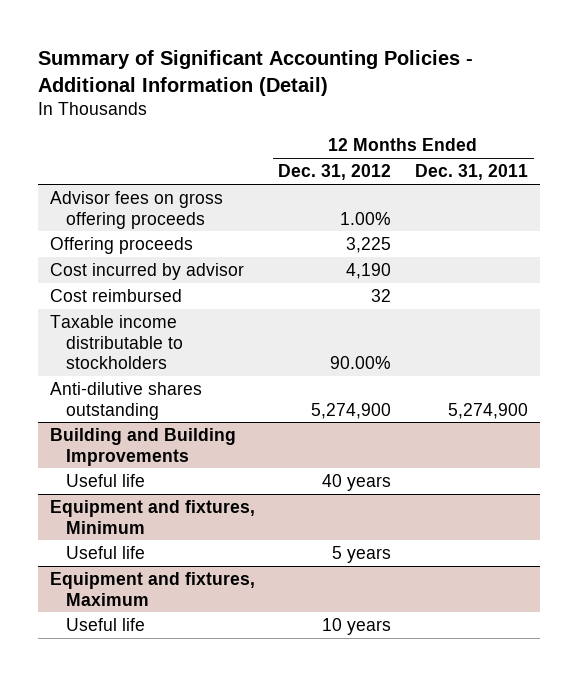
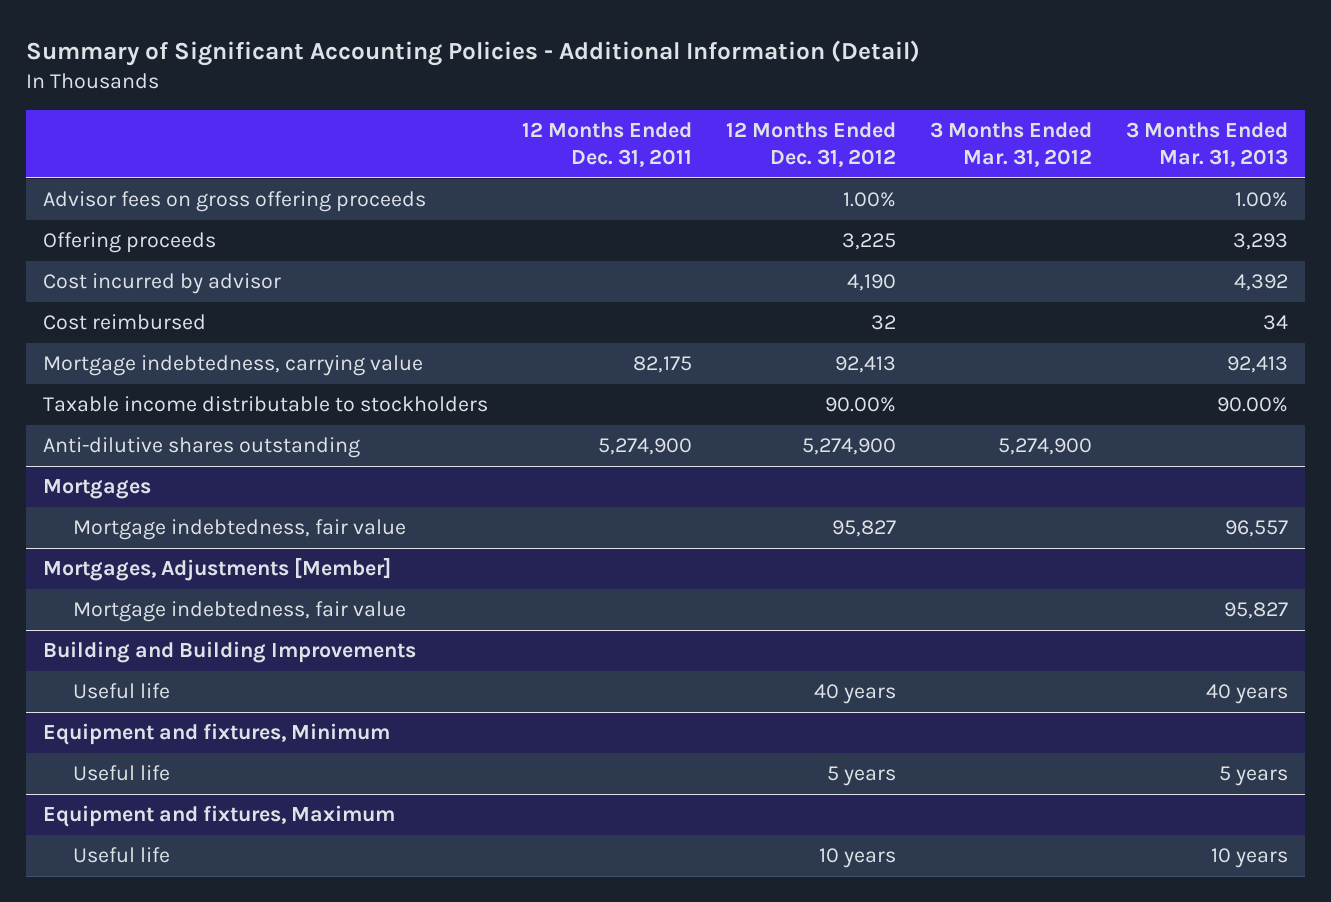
none -> [929,121,1092,168] 3 Months Ended Mar. 31, 2012
none -> [1125,121,1288,168] 3 Months Ended Mar. 31, 2013
none -> [43,355,424,377] Mortgage indebtedness, carrying value
none -> [43,479,152,500] Mortgages
none -> [72,519,406,541] Mortgage indebtedness, fair value
none -> [43,558,392,582] Mortgages, Adjustments [Member]
none -> [72,601,406,623] Mortgage indebtedness, fair value

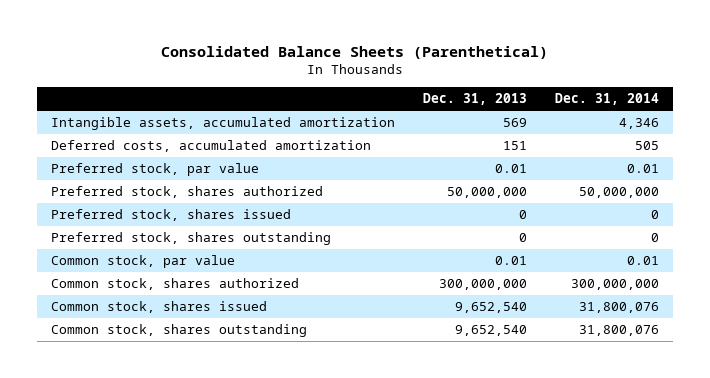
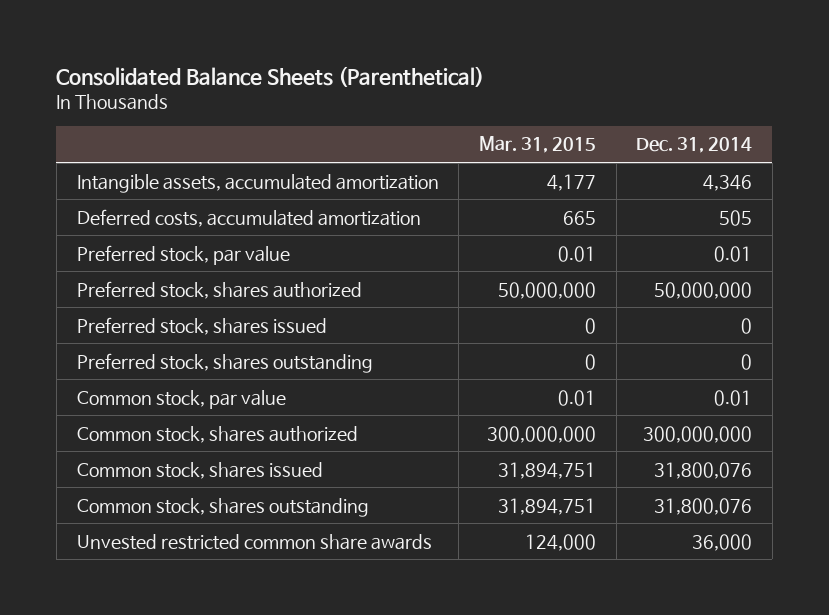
[423,93,528,106] Dec. 31, 2013 -> none
none -> [478,136,596,154] Mar. 31, 2015
none -> [76,533,432,550] Unvested restricted common share awards

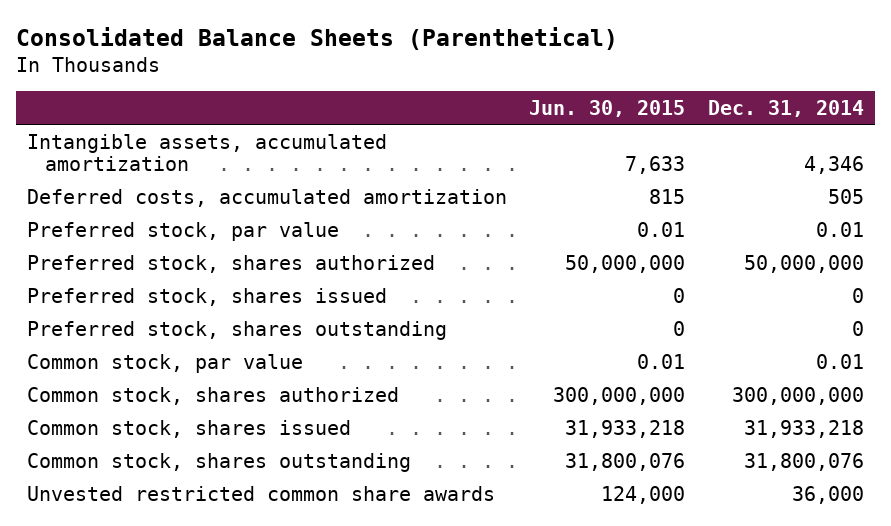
[478,136,596,154] Mar. 31, 2015 -> none
none -> [529,100,686,118] Jun. 30, 2015
[654,461,753,479] 31,800,076 -> [744,419,865,438] 31,933,218

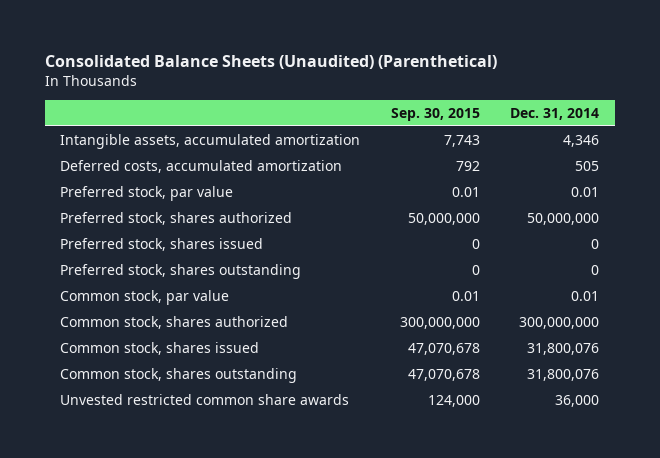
[15,26,618,50] Consolidated Balance Sheets (Parenthetical) -> [44,54,497,69] Consolidated Balance Sheets (Unaudited) (Parenthetical)
[529,100,686,118] Jun. 30, 2015 -> none
none -> [390,107,480,121] Sep. 30, 2015
[744,419,865,438] 31,933,218 -> [527,343,600,356] 31,800,076

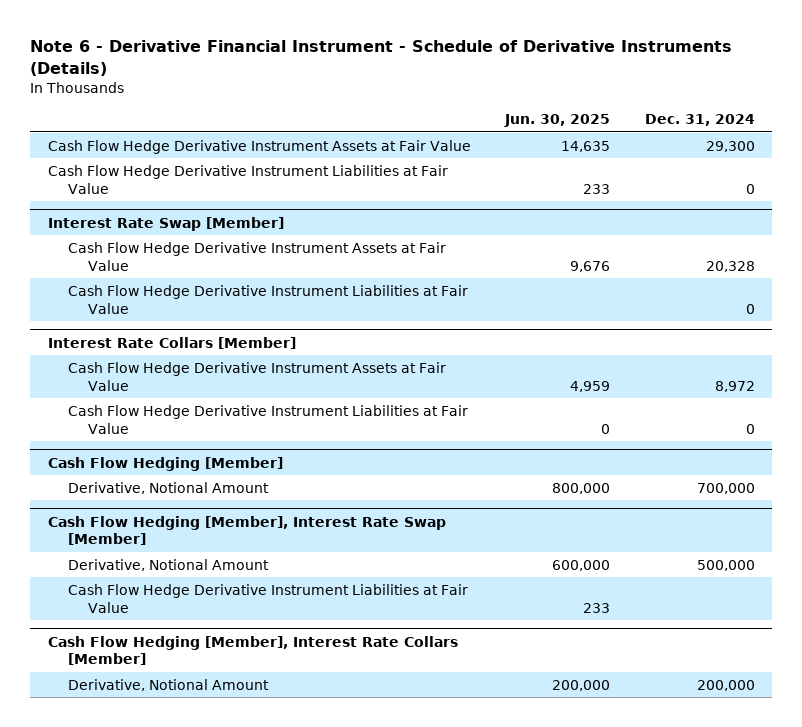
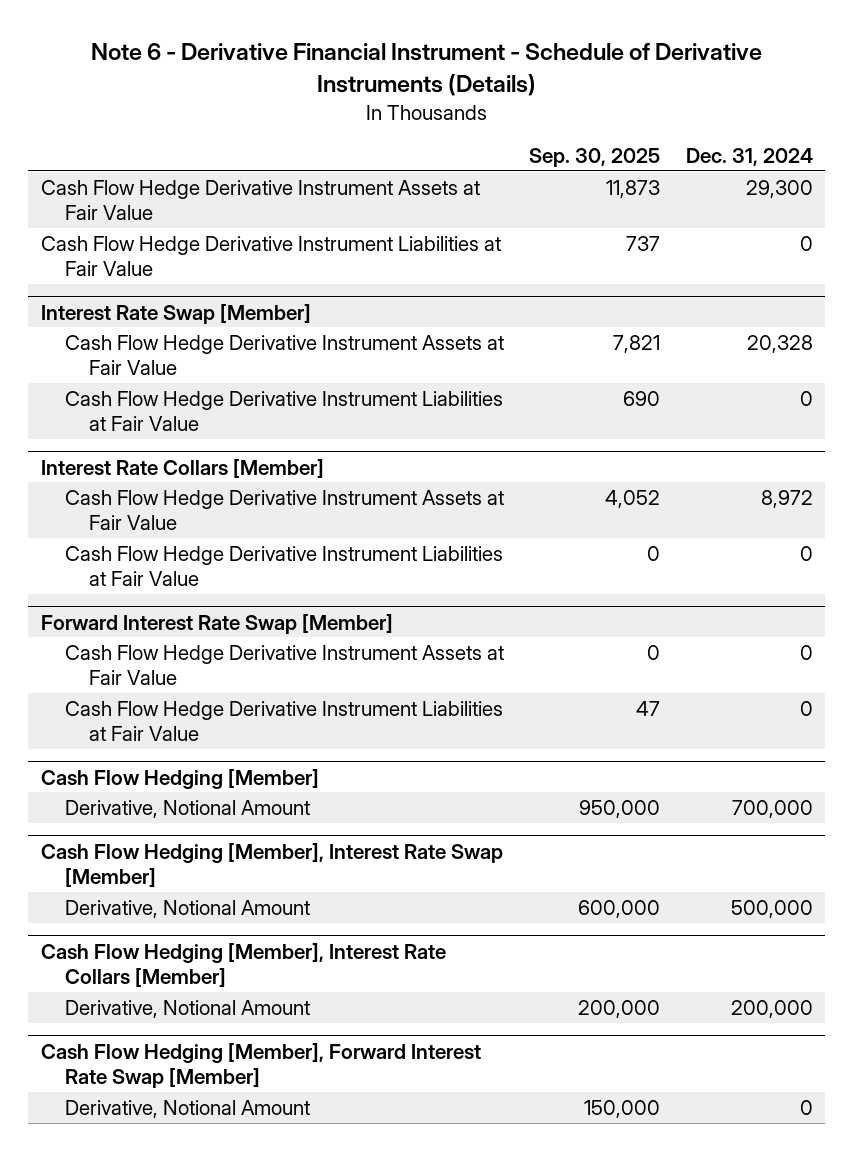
[504,114,611,128] Jun. 30, 2025 -> none
none -> [529,147,661,167] Sep. 30, 2025
none -> [41,613,394,634] Forward Interest Rate Swap [Member]
none -> [64,644,504,686] Cash Flow Hedge Derivative Instrument Assets at Fair Value
none -> [64,700,503,742] Cash Flow Hedge Derivative Instrument Liabilities at Fair Value
[67,583,468,613] Cash Flow Hedge Derivative Instrument Liabilities at Fair Value -> none
none -> [41,1042,482,1089] Cash Flow Hedging [Member], Forward Interest Rate Swap [Member]
none -> [64,1099,310,1118] Derivative, Notional Amount

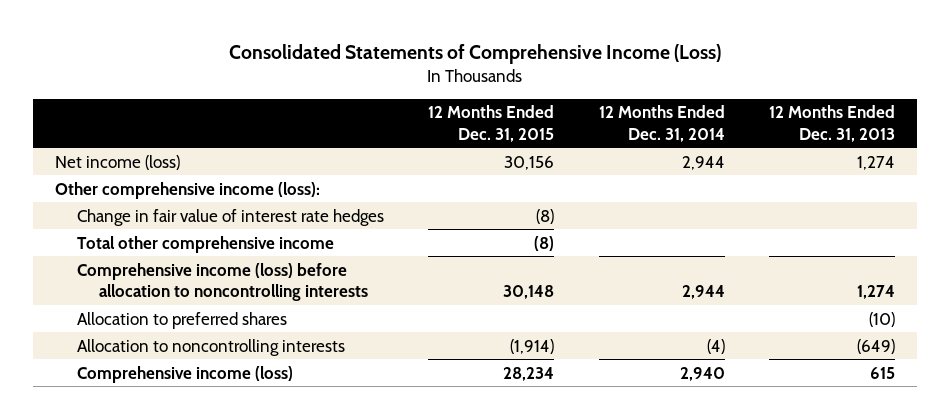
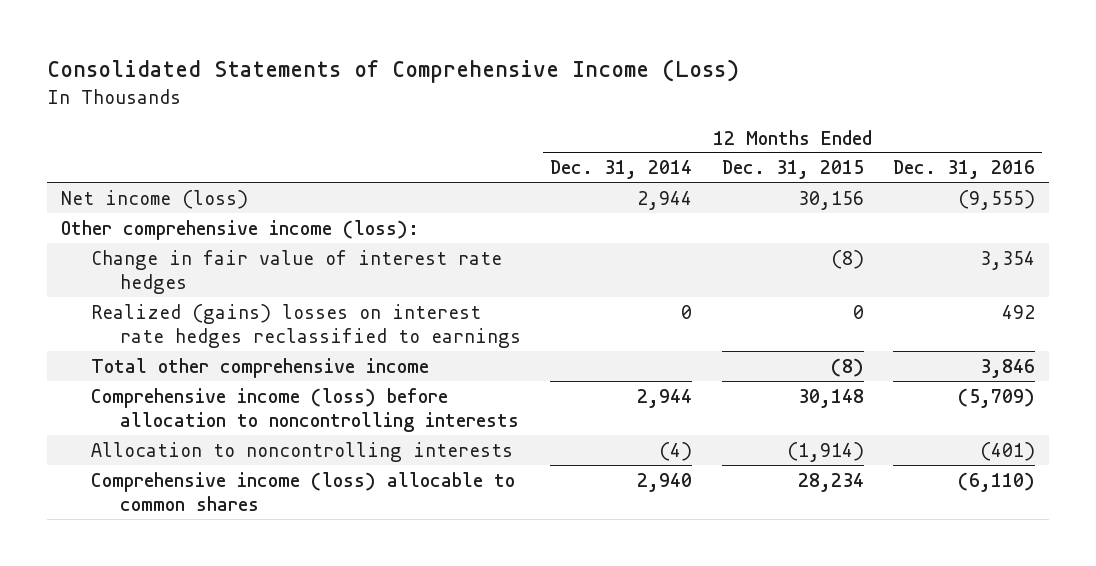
[769,105,896,142] 12 Months Ended Dec. 31, 2013 -> none
none -> [892,160,1035,180] Dec. 31, 2016
none -> [90,303,522,349] Realized (gains) losses on interest rate hedges reclassified to earnings
[77,311,288,329] Allocation to preferred shares -> none
[77,365,294,383] Comprehensive income (loss) -> [90,471,515,512] Comprehensive income (loss) allocable to common shares

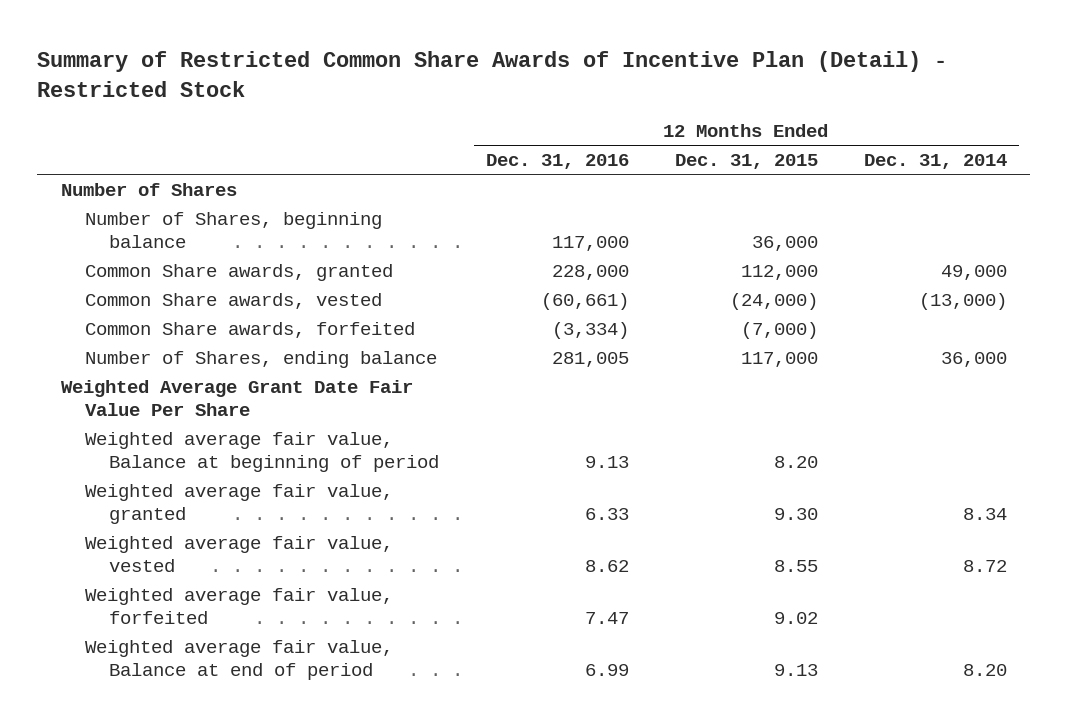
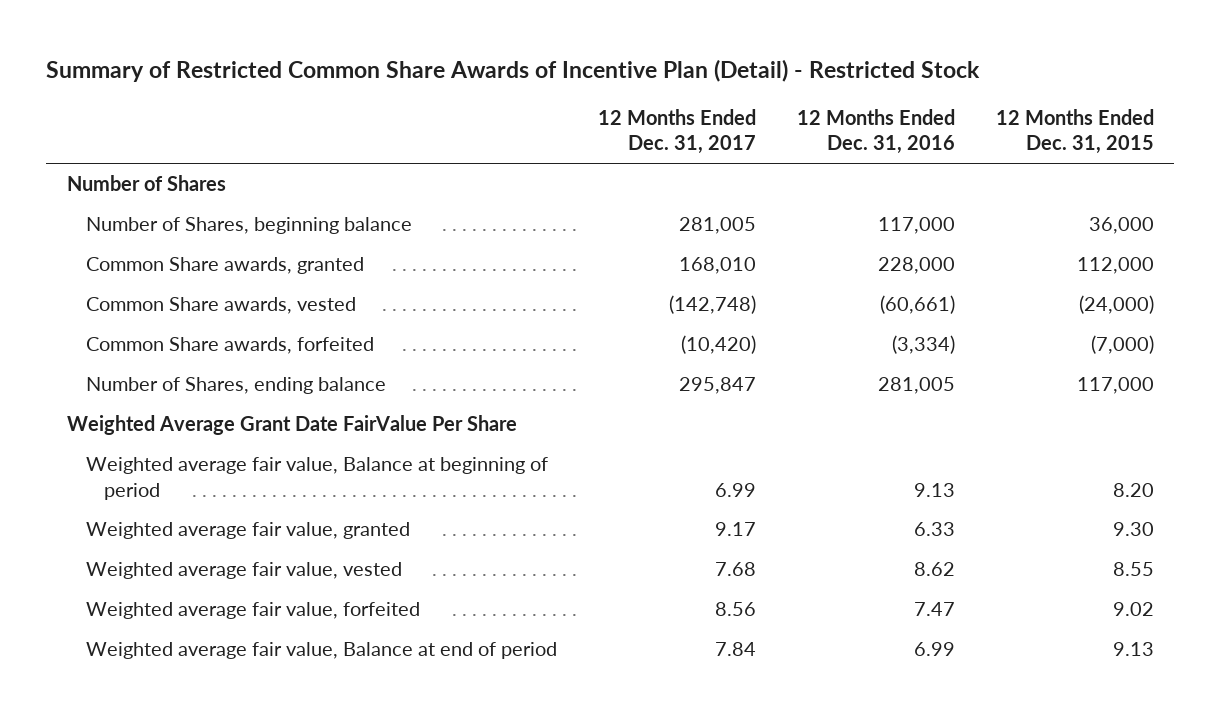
[864,153,1008,169] Dec. 31, 2014 -> none
none -> [597,109,756,155] 12 Months Ended Dec. 31, 2017
[60,379,413,416] Weighted Average Grant Date Fair Value Per Share -> [66,415,517,436] Weighted Average Grant Date FairValue Per Share

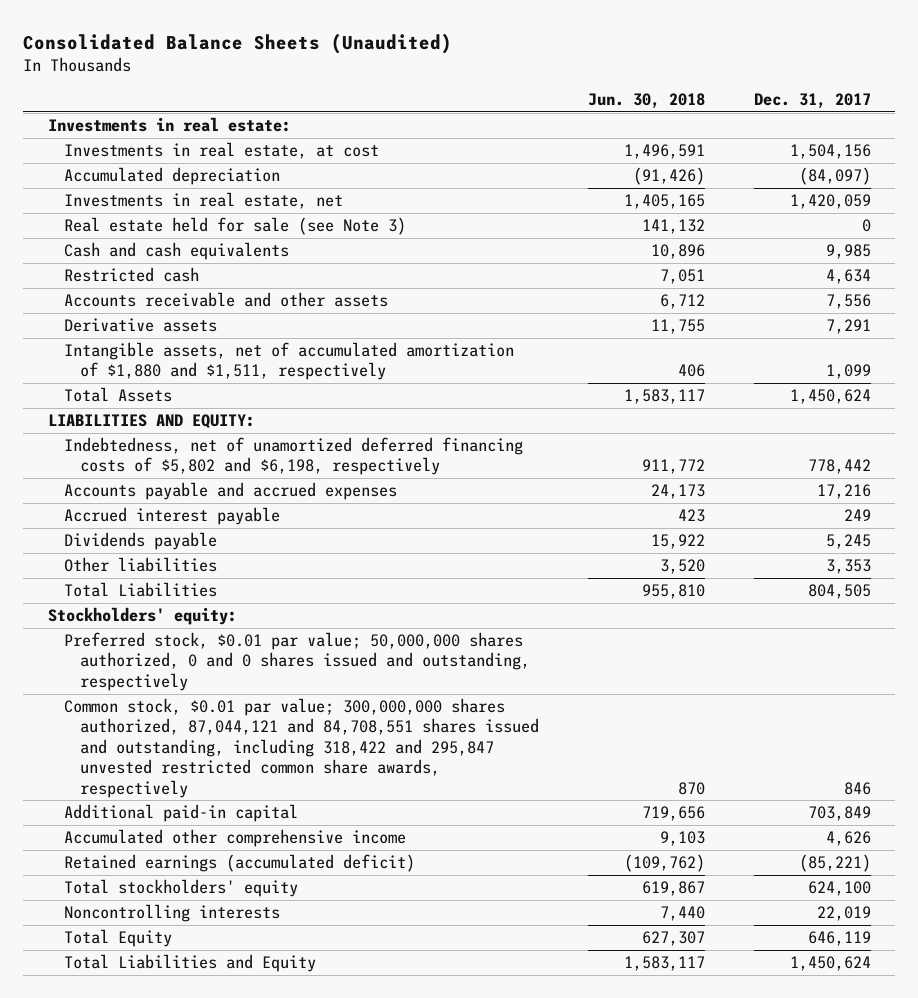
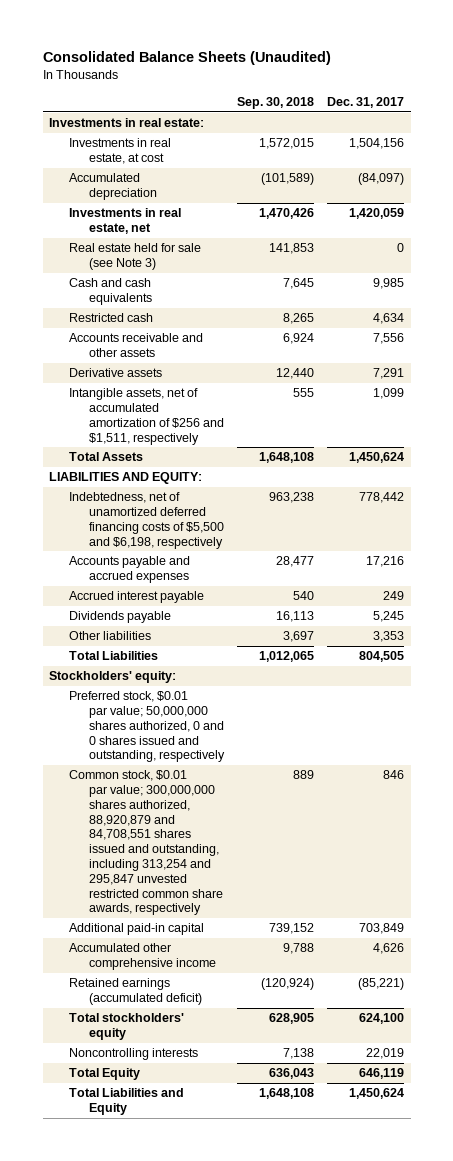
[588,92,706,109] Jun. 30, 2018 -> none
none -> [237,97,315,110] Sep. 30, 2018
[64,342,515,381] Intangible assets, net of accumulated amortization of $1,880 and $1,511, respectively -> [69,388,225,445] Intangible assets, net of accumulated amortization of $256 and $1,511, respectively
[64,437,524,476] Indebtedness, net of unamortized deferred financing costs of $5,802 and $6,198, respectively -> [69,492,225,549] Indebtedness, net of unamortized deferred financing costs of $5,500 and $6,198, respectively
[64,698,540,798] Common stock, $0.01 par value; 300,000,000 shares authorized, 87,044,121 and 84,708,551 shares issued and outstanding, including 318,422 and 295,847 unvested restricted common share awards, respectively -> [69,770,224,916] Common stock, $0.01 par value; 300,000,000 shares authorized, 88,920,879 and 84,708,551 shares issued and outstanding, including 313,254 and 295,847 unvested restricted common share awards, respectively

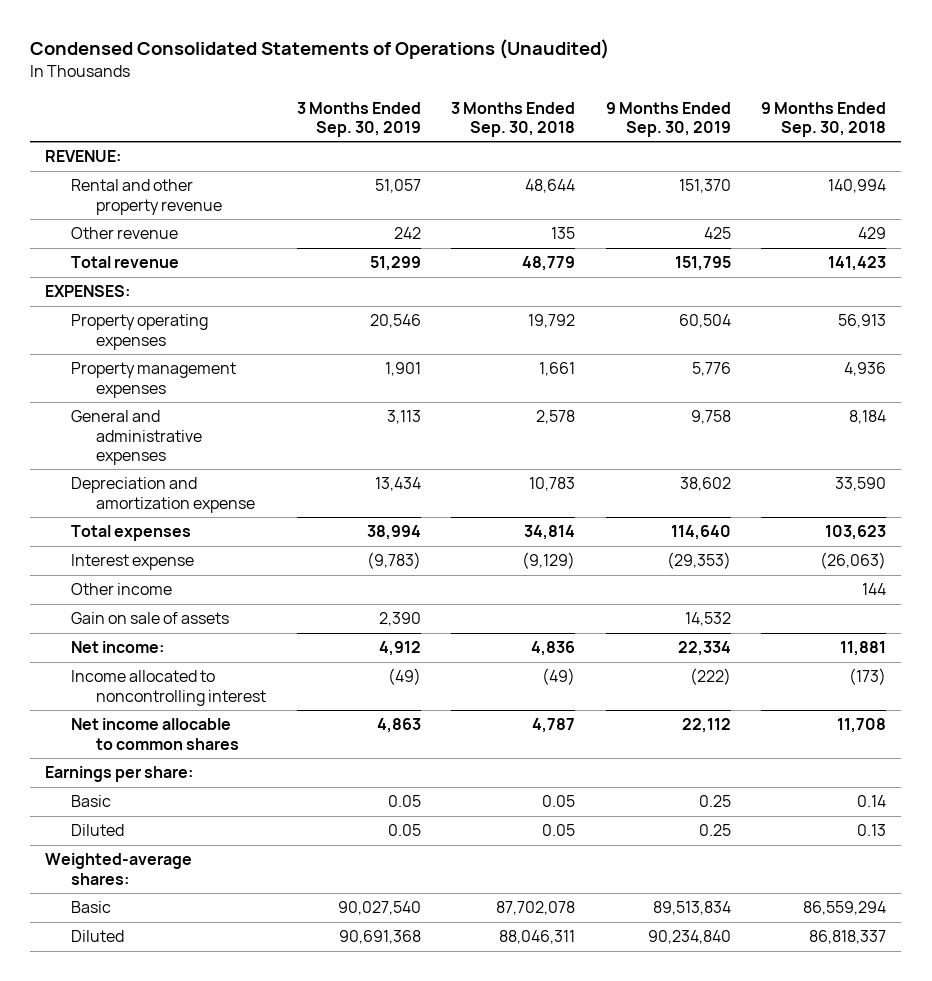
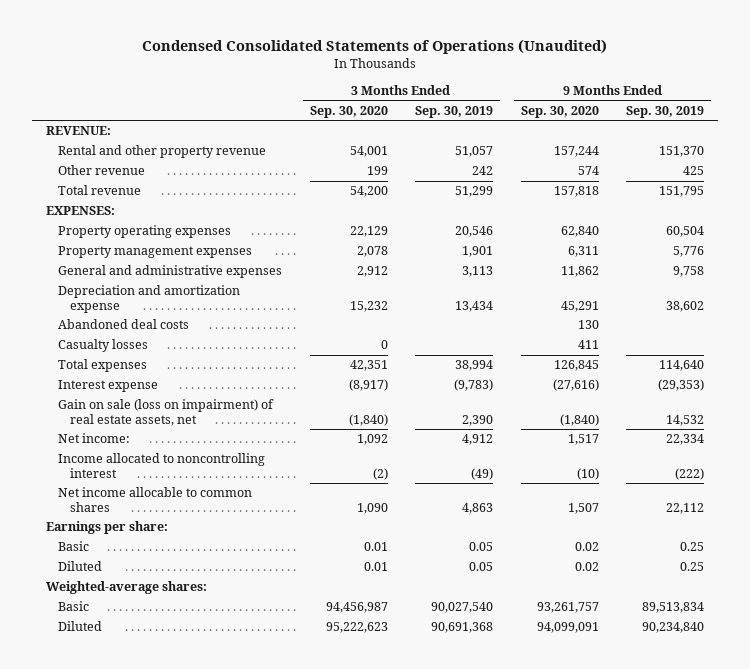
[451,101,576,137] 3 Months Ended Sep. 30, 2018 -> none
[761,101,887,137] 9 Months Ended Sep. 30, 2018 -> none
none -> [309,105,388,118] Sep. 30, 2020
none -> [520,105,599,118] Sep. 30, 2020
none -> [57,319,189,330] Abandoned deal costs
none -> [57,339,148,353] Casualty losses
[70,583,172,596] Other income -> none
[70,612,229,625] Gain on sale of assets -> [57,399,274,426] Gain on sale (loss on impairment) of real estate assets, net

